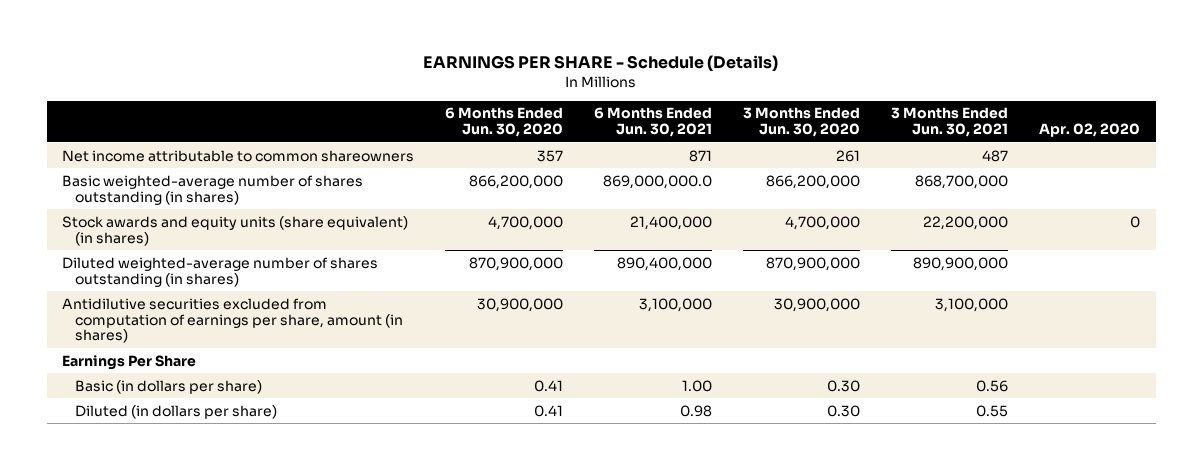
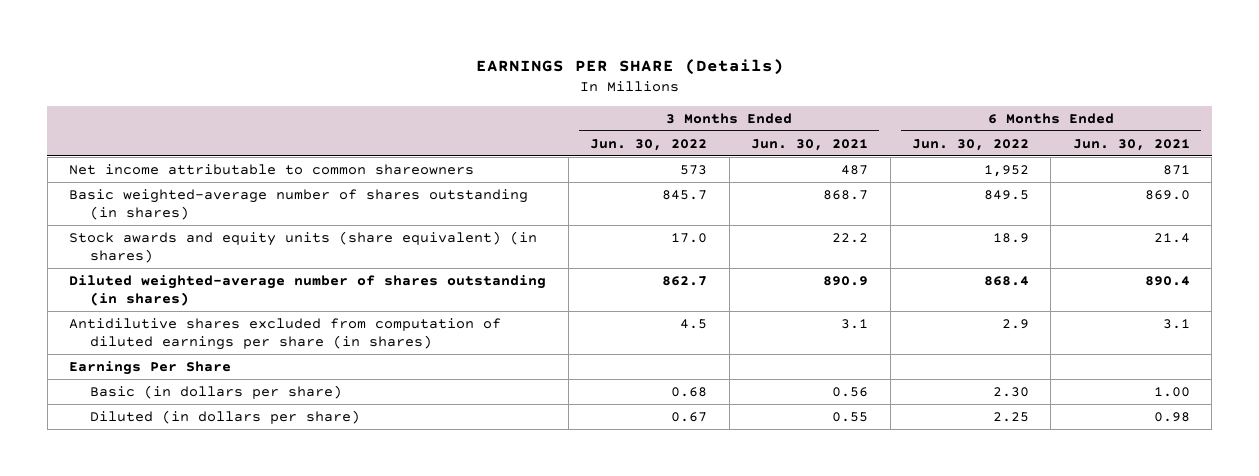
[423,55,779,72] EARNINGS PER SHARE - Schedule (Details) -> [475,58,784,75] EARNINGS PER SHARE (Details)
[445,107,564,138] 6 Months Ended Jun. 30, 2020 -> none
[743,107,861,138] 3 Months Ended Jun. 30, 2020 -> none
[1039,123,1141,138] Apr. 02, 2020 -> none
none -> [590,138,708,151] Jun. 30, 2022
none -> [912,138,1030,151] Jun. 30, 2022
[603,174,713,189] 869,000,000.0 -> [1144,189,1190,200] 869.0
[915,174,1009,189] 868,700,000 -> [823,189,869,200] 868.7
[630,215,713,230] 21,400,000 -> [1153,232,1190,243] 21.4
[923,215,1009,230] 22,200,000 -> [832,232,869,243] 22.2
[617,256,713,271] 890,400,000 -> [1144,275,1190,286] 890.4
[913,256,1009,271] 890,900,000 -> [823,275,869,286] 890.9
[62,297,404,344] Antidilutive securities excluded from computation of earnings per share, amount (in shares) -> [69,317,502,350] Antidilutive shares excluded from computation of diluted earnings per share (in shares)
[639,297,713,312] 3,100,000 -> [1162,318,1190,329] 3.1
[935,297,1009,312] 3,100,000 -> [841,318,869,329] 3.1

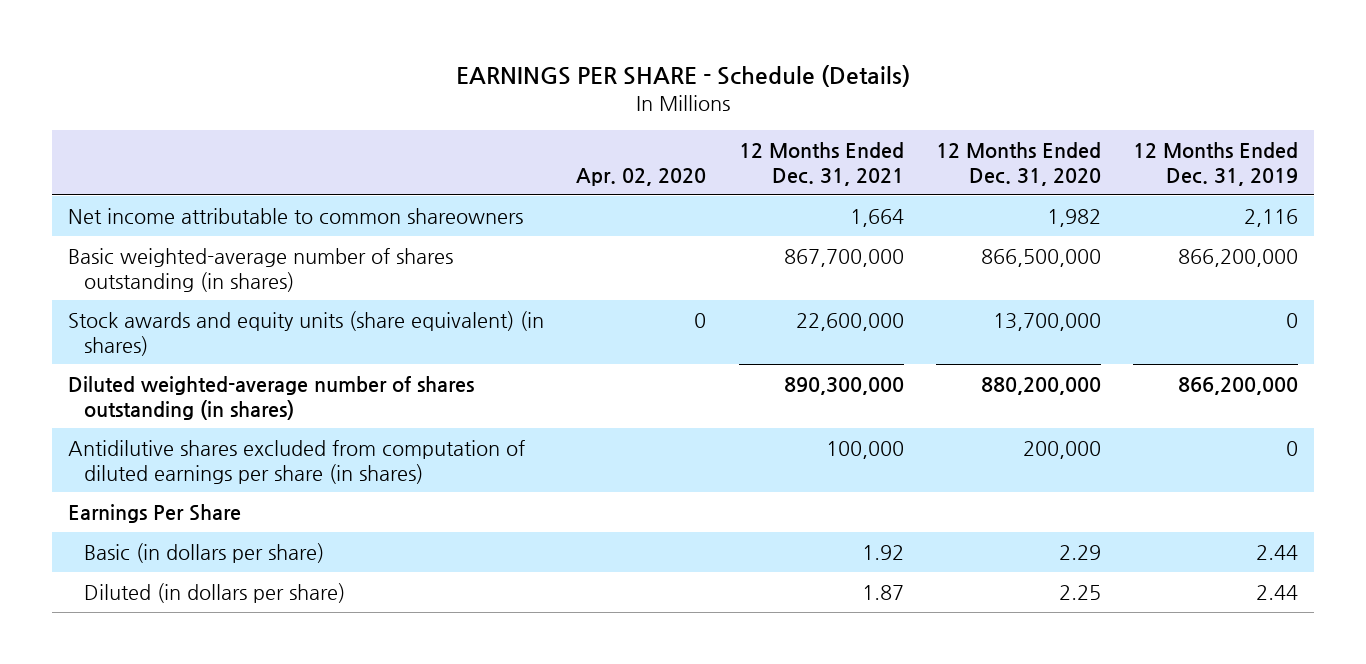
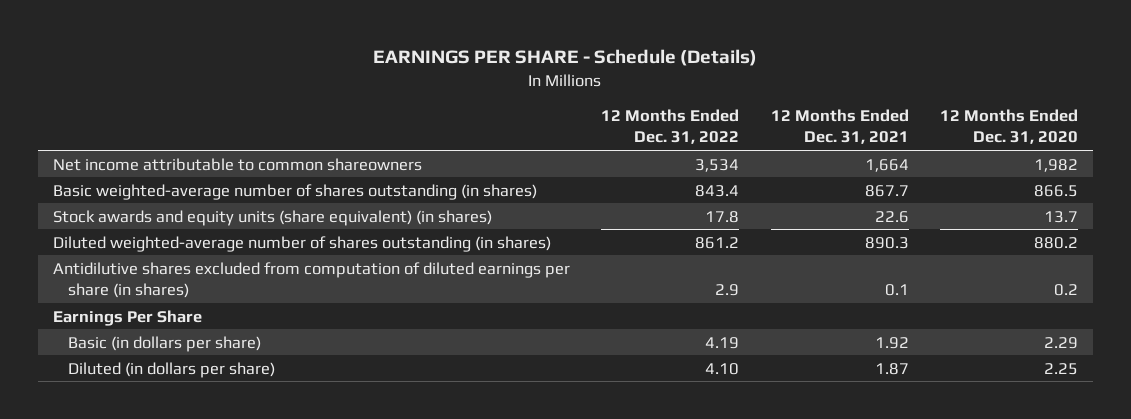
[576,167,707,186] Apr. 02, 2020 -> none
[1133,142,1299,186] 12 Months Ended Dec. 31, 2019 -> none
none -> [601,108,740,145] 12 Months Ended Dec. 31, 2022
[783,249,904,268] 867,700,000 -> [864,184,909,197] 867.7
[980,249,1101,268] 866,500,000 -> [1033,184,1078,197] 866.5
[795,313,904,332] 22,600,000 -> [874,210,909,223] 22.6
[992,313,1101,332] 13,700,000 -> [1043,210,1078,223] 13.7
[783,377,904,396] 890,300,000 -> [864,236,909,249] 890.3
[980,377,1101,396] 880,200,000 -> [1033,236,1078,249] 880.2
[825,441,904,460] 100,000 -> [884,284,909,297] 0.1
[1022,441,1101,460] 200,000 -> [1053,284,1078,297] 0.2

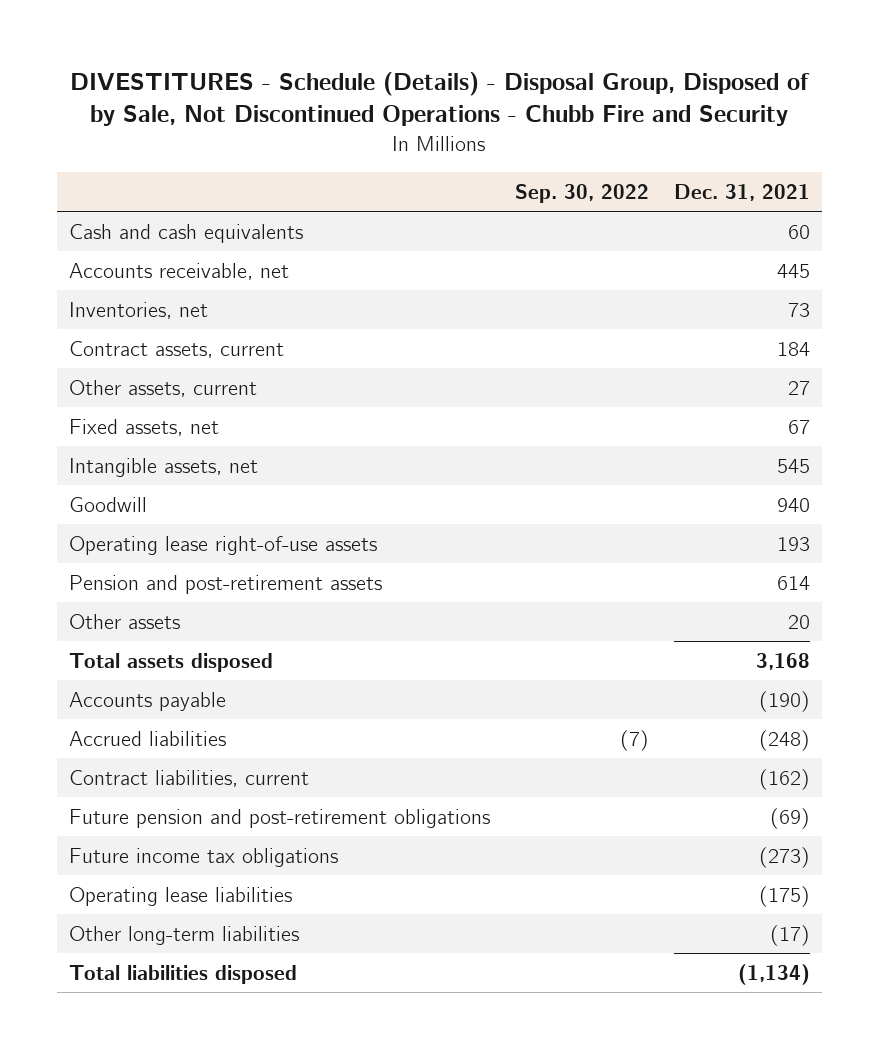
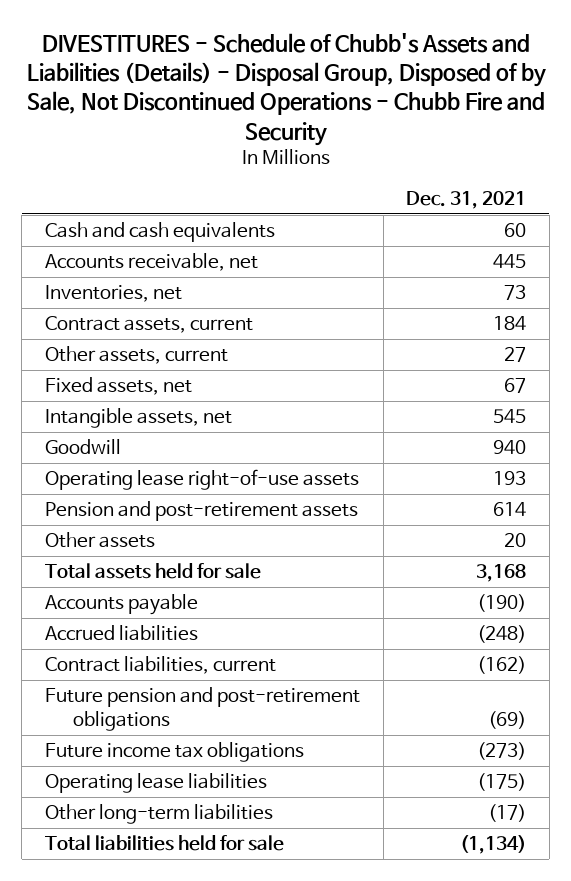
[70,71,811,127] DIVESTITURES - Schedule (Details) - Disposal Group, Disposed of by Sale, Not Discontinued Operations - Chubb Fire and Security -> [26,32,546,146] DIVESTITURES - Schedule of Chubb's Assets and Liabilities (Details) - Disposal Group, Disposed of by Sale, Not Discontinued Operations - Chubb Fire and Security
[514,183,649,203] Sep. 30, 2022 -> none
[69,652,274,672] Total assets disposed -> [44,563,261,580] Total assets held for sale
[69,964,298,984] Total liabilities disposed -> [44,835,284,852] Total liabilities held for sale

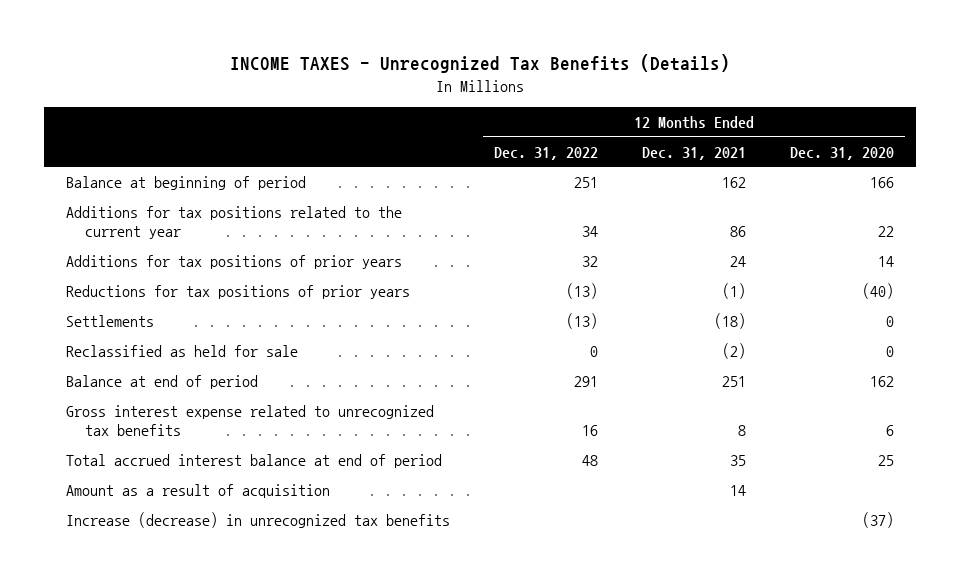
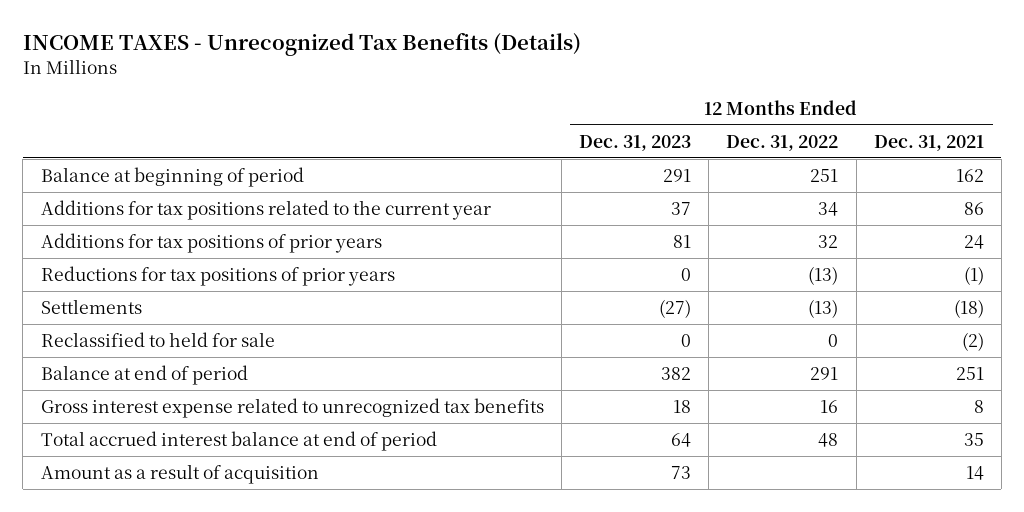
[790,146,895,160] Dec. 31, 2020 -> none
none -> [578,134,691,151] Dec. 31, 2023
[66,345,299,358] Reclassified as held for sale -> [40,331,275,347] Reclassified to held for sale
[66,512,451,529] Increase (decrease) in unrecognized tax benefits -> none

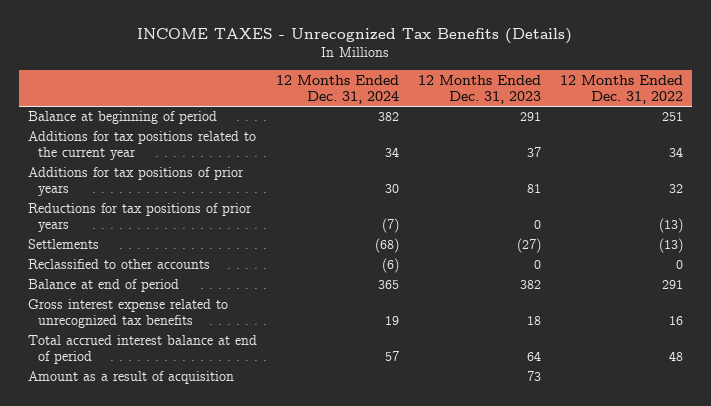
[873,134,984,151] Dec. 31, 2021 -> none
none -> [276,74,400,104] 12 Months Ended Dec. 31, 2024
[40,331,275,347] Reclassified to held for sale -> [28,259,211,270] Reclassified to other accounts

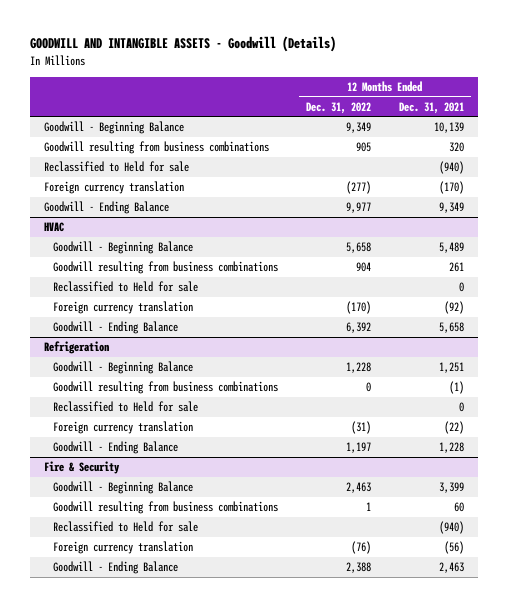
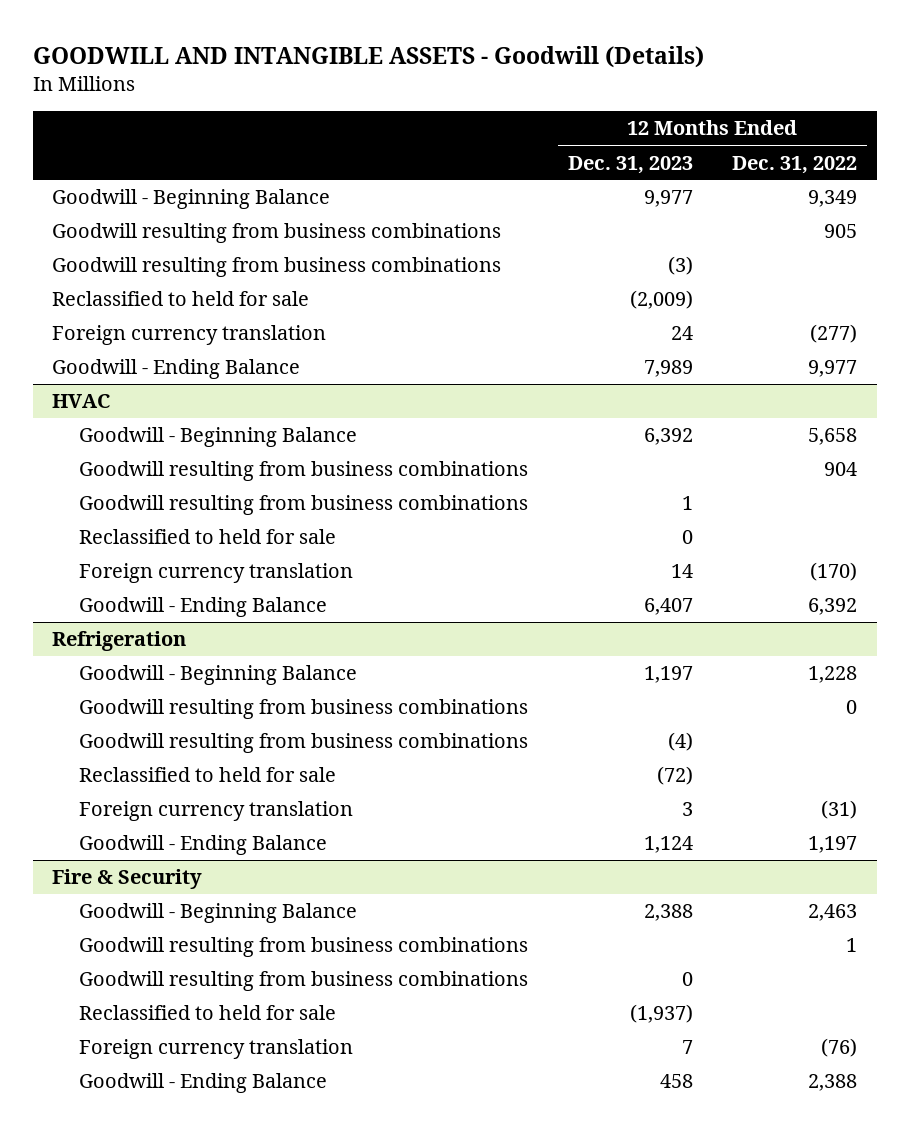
[399,101,465,114] Dec. 31, 2021 -> none
none -> [567,155,693,174] Dec. 31, 2023
none -> [52,257,502,278] Goodwill resulting from business combinations
[43,161,189,173] Reclassified to Held for sale -> [52,291,310,307] Reclassified to held for sale
none -> [79,495,529,516] Goodwill resulting from business combinations
[53,281,199,293] Reclassified to Held for sale -> [79,529,337,545] Reclassified to held for sale
none -> [79,733,529,754] Goodwill resulting from business combinations
[53,401,199,413] Reclassified to Held for sale -> [79,767,337,783] Reclassified to held for sale
none -> [79,971,529,992] Goodwill resulting from business combinations
[53,521,199,533] Reclassified to Held for sale -> [79,1005,337,1021] Reclassified to held for sale

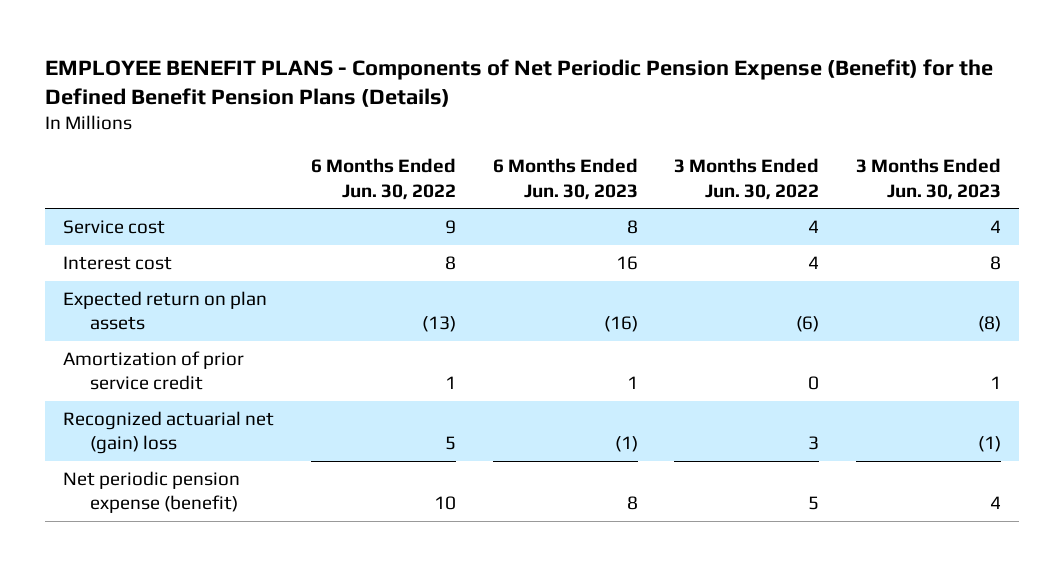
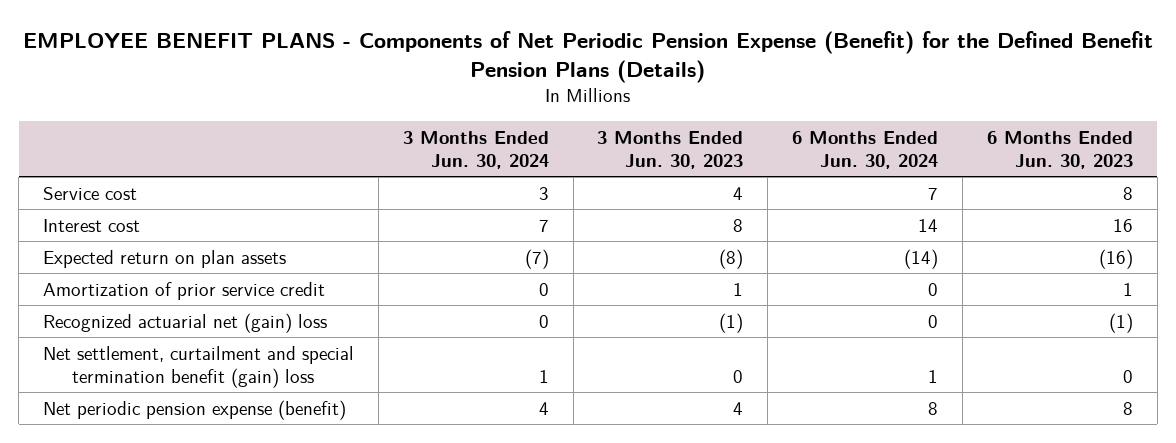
[310,158,456,200] 6 Months Ended Jun. 30, 2022 -> none
[674,158,820,200] 3 Months Ended Jun. 30, 2022 -> none
none -> [402,130,549,169] 3 Months Ended Jun. 30, 2024
none -> [792,130,939,169] 6 Months Ended Jun. 30, 2024
none -> [43,345,355,388] Net settlement, curtailment and special termination benefit (gain) loss

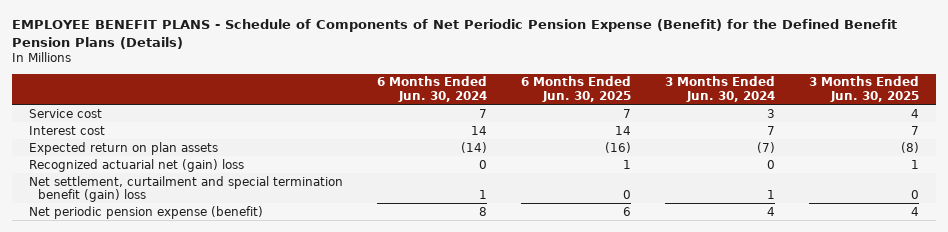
[22,30,1153,83] EMPLOYEE BENEFIT PLANS - Components of Net Periodic Pension Expense (Benefit) for the Defined Benefit Pension Plans (Details) -> [11,19,897,50] EMPLOYEE BENEFIT PLANS - Schedule of Components of Net Periodic Pension Expense (Benefit) for the Defined Benefit Pension Plans (Details)
[597,130,744,169] 3 Months Ended Jun. 30, 2023 -> none
[986,130,1133,169] 6 Months Ended Jun. 30, 2023 -> none
none -> [520,76,631,102] 6 Months Ended Jun. 30, 2025
none -> [809,76,920,102] 3 Months Ended Jun. 30, 2025
[43,281,326,300] Amortization of prior service credit -> none

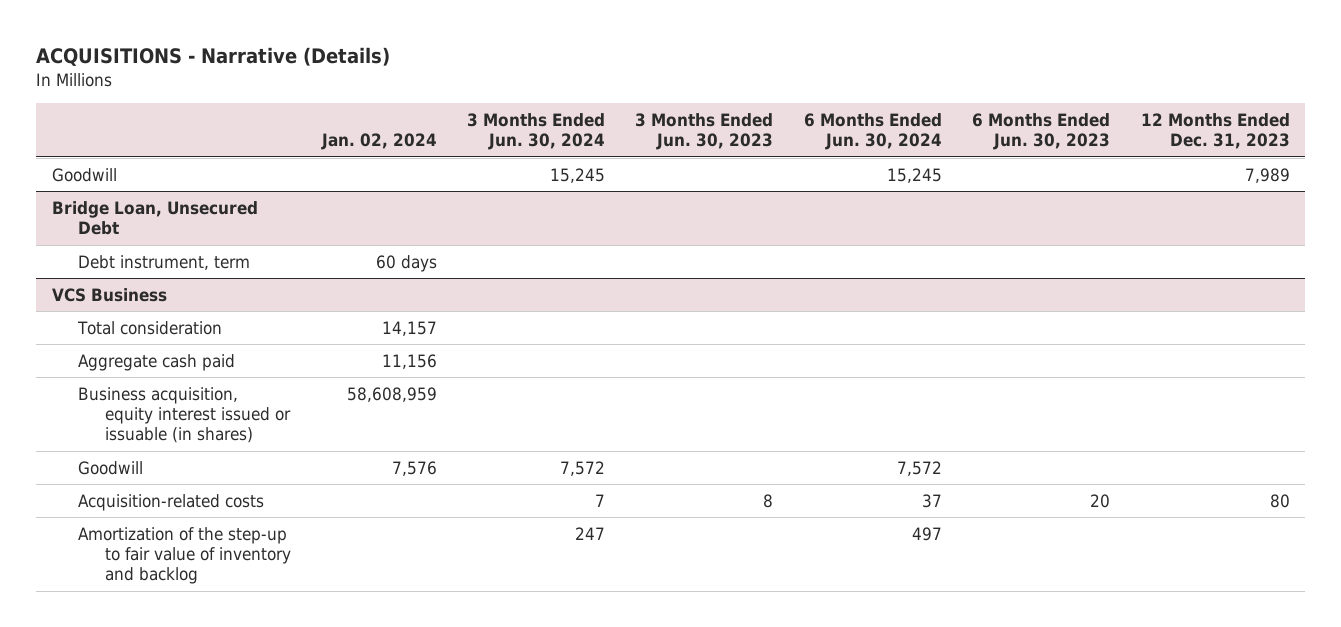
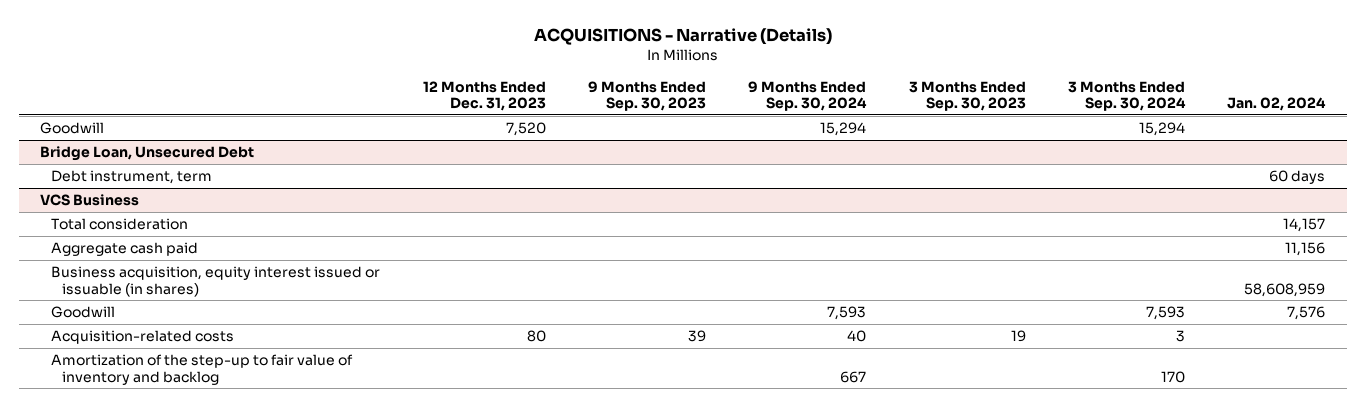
[467,113,606,151] 3 Months Ended Jun. 30, 2024 -> none
[635,113,774,151] 3 Months Ended Jun. 30, 2023 -> none
[803,113,942,151] 6 Months Ended Jun. 30, 2024 -> none
[972,113,1111,151] 6 Months Ended Jun. 30, 2023 -> none
none -> [587,80,706,112] 9 Months Ended Sep. 30, 2023
none -> [748,80,868,112] 9 Months Ended Sep. 30, 2024
none -> [908,80,1026,112] 3 Months Ended Sep. 30, 2023
none -> [1068,80,1187,112] 3 Months Ended Sep. 30, 2024
[1244,167,1290,183] 7,989 -> [505,121,546,136] 7,520

